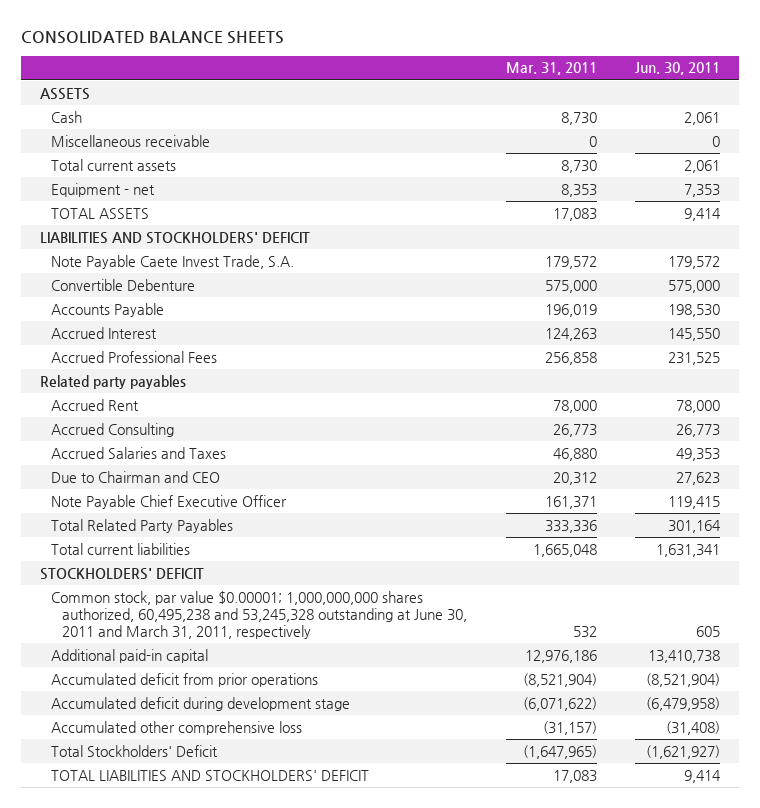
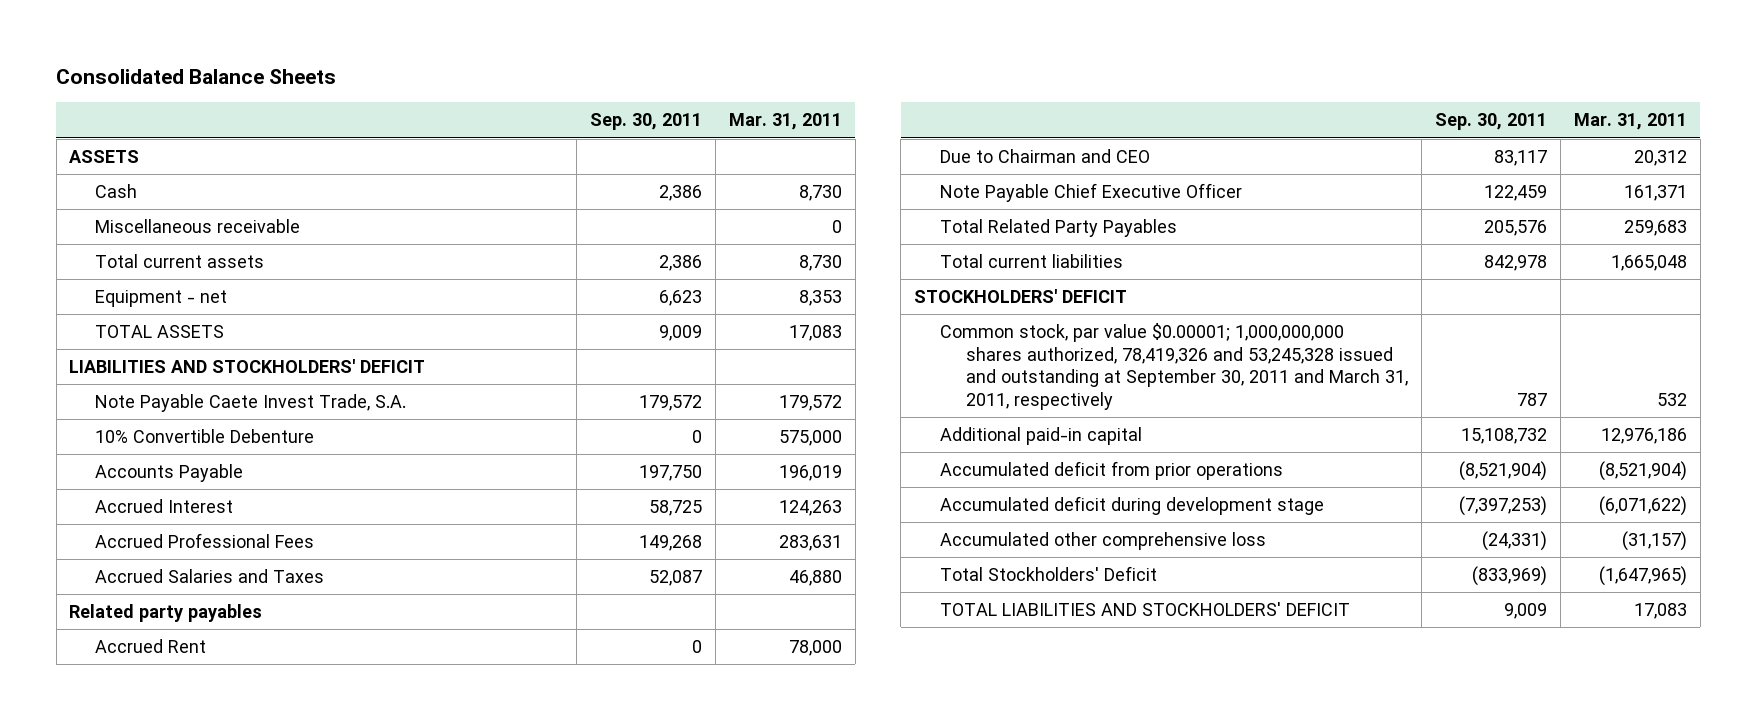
[20,30,284,44] CONSOLIDATED BALANCE SHEETS -> [56,69,337,85] Consolidated Balance Sheets
[634,62,720,76] Jun. 30, 2011 -> none
none -> [590,113,703,131] Sep. 30, 2011
[51,278,196,291] Convertible Debenture -> [95,429,315,444] 10% Convertible Debenture
[544,351,597,365] 256,858 -> [778,535,842,552] 283,631
[51,446,227,459] Accrued Salaries and Taxes -> [95,569,325,584] Accrued Salaries and Taxes
[51,422,175,437] Accrued Consulting -> none
[544,519,597,533] 333,336 -> [1623,220,1687,237] 259,683
[51,590,468,639] Common stock, par value $0.00001; 1,000,000,000 shares authorized, 60,495,238 and 53,245,328 outstanding at June 30, 2011 and March 31, 2011, respectively -> [940,323,1409,411] Common stock, par value $0.00001; 1,000,000,000 shares authorized, 78,419,326 and 53,245,328 issued and outstanding at September 30, 2011 and March 31, 2011, respectively

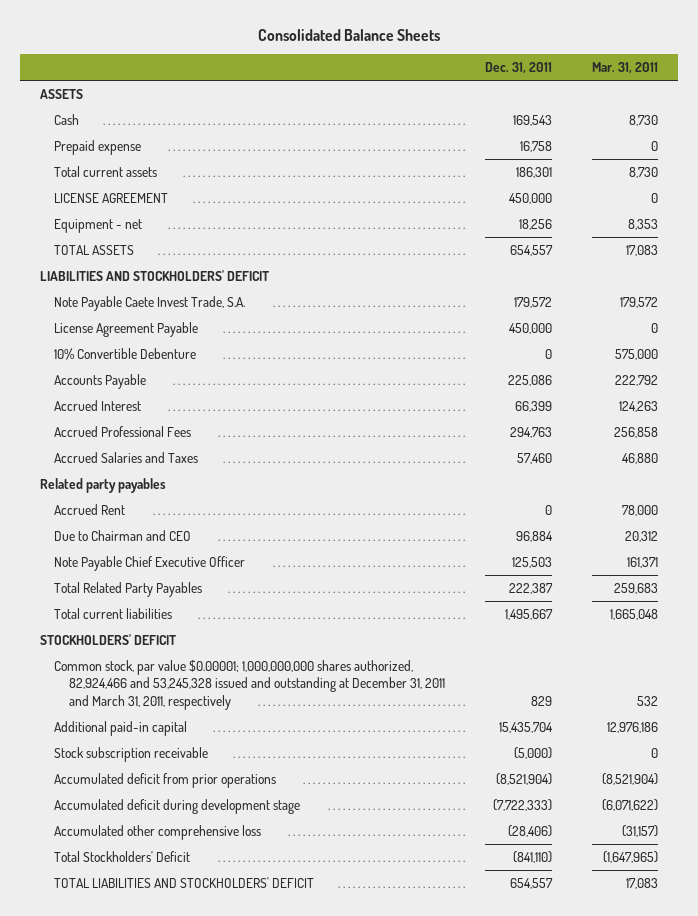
[590,113,703,131] Sep. 30, 2011 -> none
none -> [485,62,553,75] Dec. 31, 2011
[95,219,301,234] Miscellaneous receivable -> none
none -> [54,139,142,155] Prepaid expense
none -> [54,192,169,203] LICENSE AGREEMENT
none -> [54,321,199,337] License Agreement Payable
[778,465,842,482] 196,019 -> [615,374,659,386] 222,792
[778,535,842,552] 283,631 -> [614,426,659,438] 256,858
[940,323,1409,411] Common stock, par value $0.00001; 1,000,000,000 shares authorized, 78,419,326 and 53,245,328 issued and outstanding at September 30, 2011 and March 31, 2011, respectively -> [54,659,446,711] Common stock, par value $0.00001; 1,000,000,000 shares authorized, 82,924,466 and 53,245,328 issued and outstanding at December 31, 2011 and March 31, 2011, respectively
none -> [54,746,209,762] Stock subscription receivable

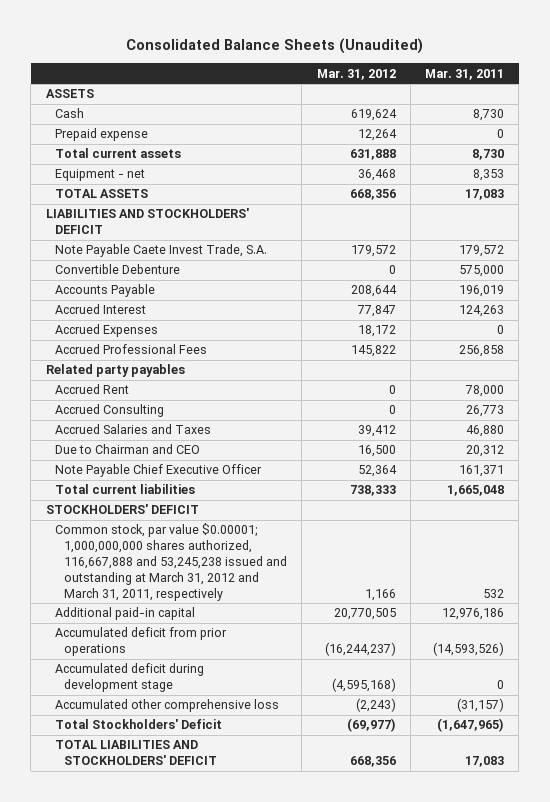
[257,28,440,41] Consolidated Balance Sheets -> [125,38,423,55] Consolidated Balance Sheets (Unaudited)
[485,62,553,75] Dec. 31, 2011 -> none
none -> [316,68,396,80] Mar. 31, 2012
[54,192,169,203] LICENSE AGREEMENT -> none
[54,321,199,337] License Agreement Payable -> none
[54,347,197,360] 10% Convertible Debenture -> [54,264,180,275] Convertible Debenture
[615,374,659,386] 222,792 -> [459,285,505,298] 196,019
none -> [54,324,158,338] Accrued Expenses
none -> [54,404,164,418] Accrued Consulting
[54,451,199,463] Accrued Salaries and Taxes -> [54,424,211,435] Accrued Salaries and Taxes
[54,581,203,597] Total Related Party Payables -> none
[54,659,446,711] Common stock, par value $0.00001; 1,000,000,000 shares authorized, 82,924,466 and 53,245,328 issued and outstanding at December 31, 2011 and March 31, 2011, respectively -> [54,523,288,601] Common stock, par value $0.00001; 1,000,000,000 shares authorized, 116,667,888 and 53,245,238 issued and outstanding at March 31, 2012 and March 31, 2011, respectively
[54,746,209,762] Stock subscription receivable -> none
[602,772,659,785] (8,521,904) -> [433,642,505,657] (14,593,526)
[602,798,659,811] (6,071,622) -> [497,680,505,690] 0

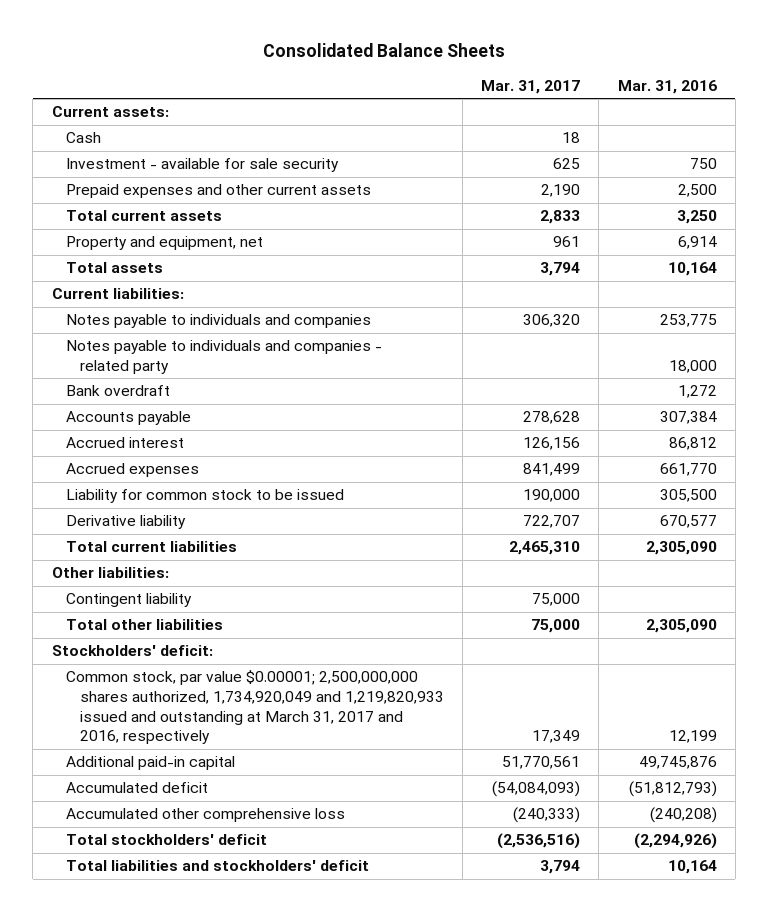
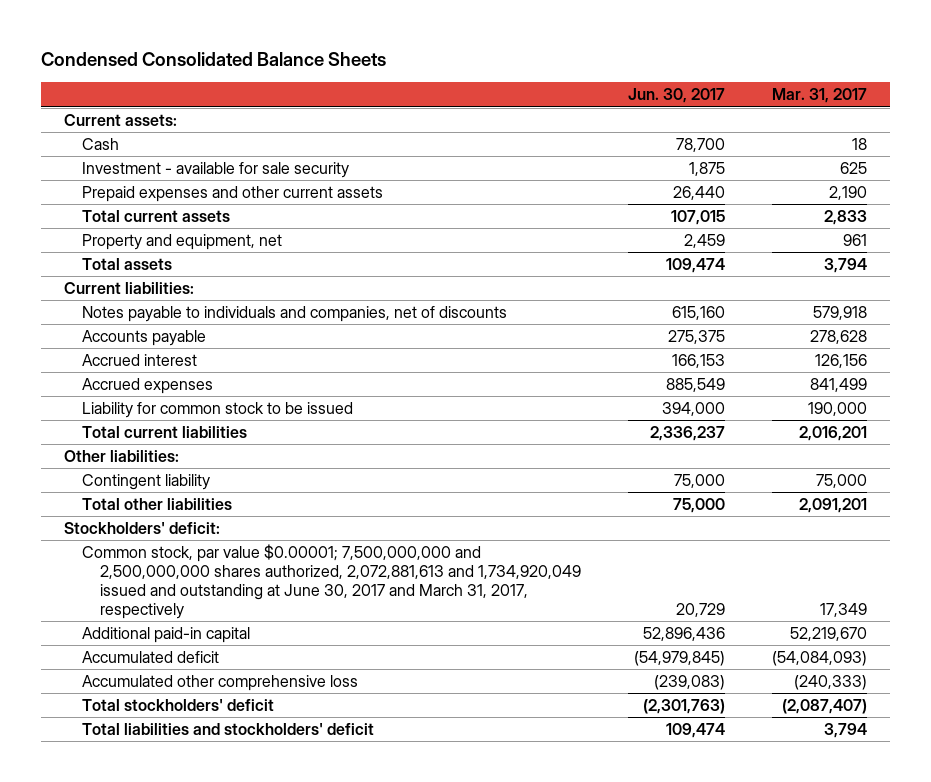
[263,42,506,57] Consolidated Balance Sheets -> [40,52,386,67] Condensed Consolidated Balance Sheets
[617,79,717,94] Mar. 31, 2016 -> none
none -> [628,88,726,104] Jun. 30, 2017
[65,340,382,375] Notes payable to individuals and companies - related party -> none
[65,385,170,397] Bank overdraft -> none
[65,314,371,329] Notes payable to individuals and companies -> [82,306,508,323] Notes payable to individuals and companies, net of discounts
[523,314,581,328] 306,320 -> [812,306,867,321] 579,918
[65,515,186,530] Derivative liability -> none
[509,541,581,556] 2,465,310 -> [798,426,867,442] 2,016,201
[531,619,581,634] 75,000 -> [798,498,867,514] 2,091,201
[65,670,445,745] Common stock, par value $0.00001; 2,500,000,000 shares authorized, 1,734,920,049 and 1,219,820,933 issued and outstanding at March 31, 2017 and 2016, respectively -> [82,544,582,619] Common stock, par value $0.00001; 7,500,000,000 and 2,500,000,000 shares authorized, 2,072,881,613 and 1,734,920,049 issued and outstanding at June 30, 2017 and March 31, 2017, respectively
[502,756,581,770] 51,770,561 -> [789,627,867,642] 52,219,670
[497,833,581,850] (2,536,516) -> [781,699,867,715] (2,087,407)

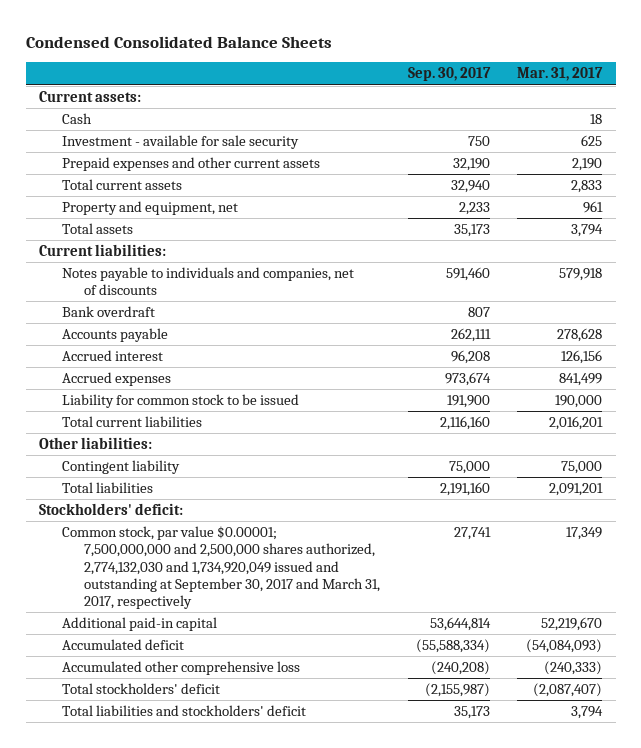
[628,88,726,104] Jun. 30, 2017 -> none
none -> [407,67,491,82] Sep. 30, 2017
none -> [61,305,155,317] Bank overdraft
[82,498,233,511] Total other liabilities -> [61,481,153,493] Total liabilities
[82,544,582,619] Common stock, par value $0.00001; 7,500,000,000 and 2,500,000,000 shares authorized, 2,072,881,613 and 1,734,920,049 issued and outstanding at June 30, 2017 and March 31, 2017, respectively -> [61,525,381,610] Common stock, par value $0.00001; 7,500,000,000 and 2,500,000 shares authorized, 2,774,132,030 and 1,734,920,049 issued and outstanding at September 30, 2017 and March 31, 2017, respectively

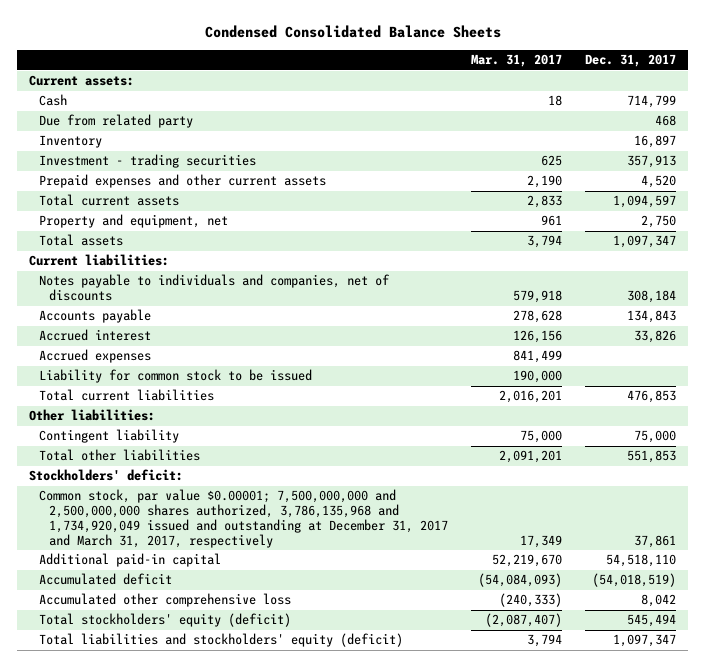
[407,67,491,82] Sep. 30, 2017 -> none
none -> [585,54,677,68] Dec. 31, 2017
none -> [39,114,194,129] Due from related party
none -> [39,135,103,149] Inventory
[61,134,299,149] Investment - available for sale security -> [39,154,257,169] Investment - trading securities
[61,305,155,317] Bank overdraft -> none
[61,481,153,493] Total liabilities -> [39,449,201,462] Total other liabilities
[61,525,381,610] Common stock, par value $0.00001; 7,500,000,000 and 2,500,000 shares authorized, 2,774,132,030 and 1,734,920,049 issued and outstanding at September 30, 2017 and March 31, 2017, respectively -> [39,489,449,548] Common stock, par value $0.00001; 7,500,000,000 and 2,500,000,000 shares authorized, 3,786,135,968 and 1,734,920,049 issued and outstanding at December 31, 2017 and March 31, 2017, respectively
[61,682,220,694] Total stockholders' deficit -> [39,613,292,628] Total stockholders' equity (deficit)
[61,704,306,716] Total liabilities and stockholders' deficit -> [39,633,404,648] Total liabilities and stockholders' equity (deficit)

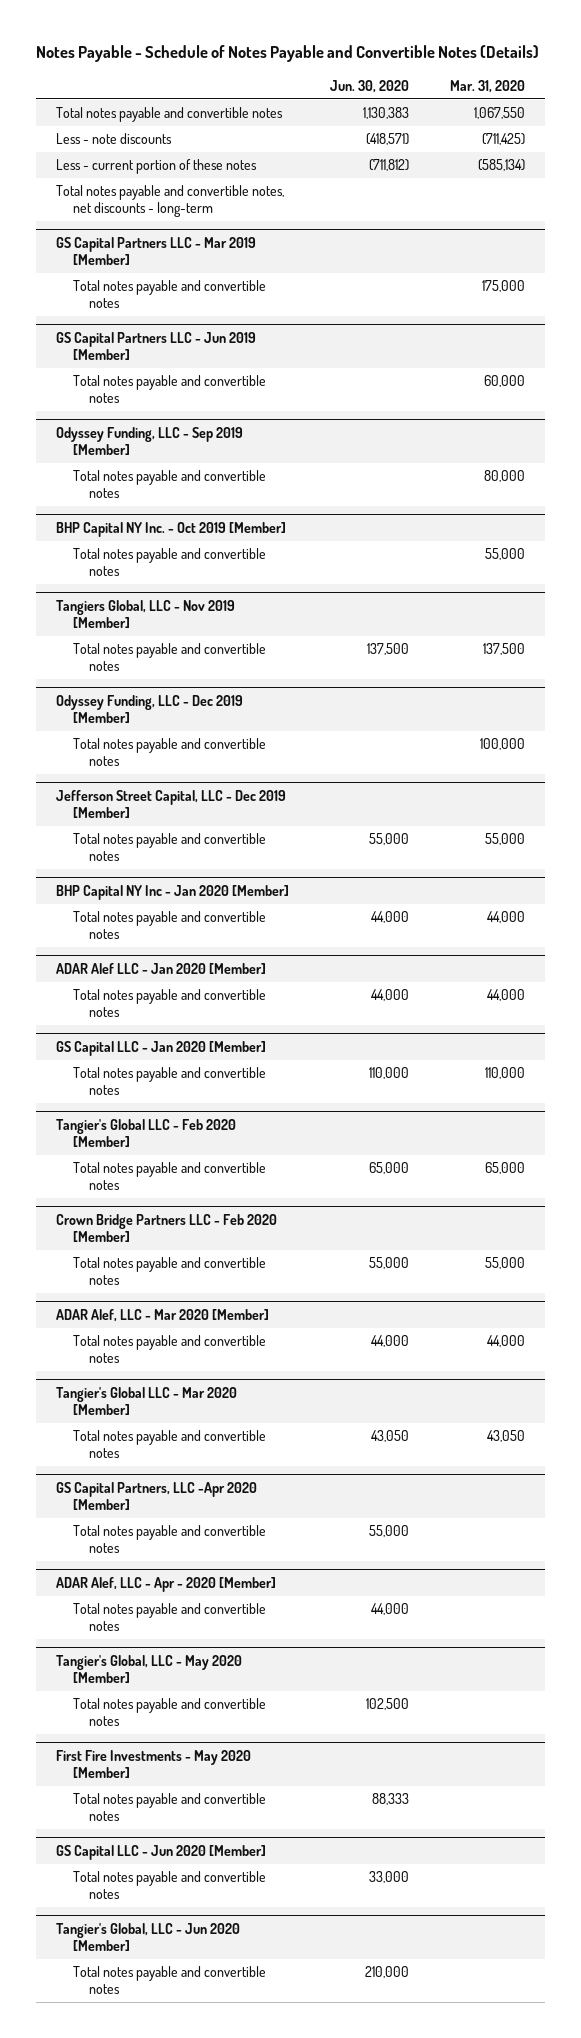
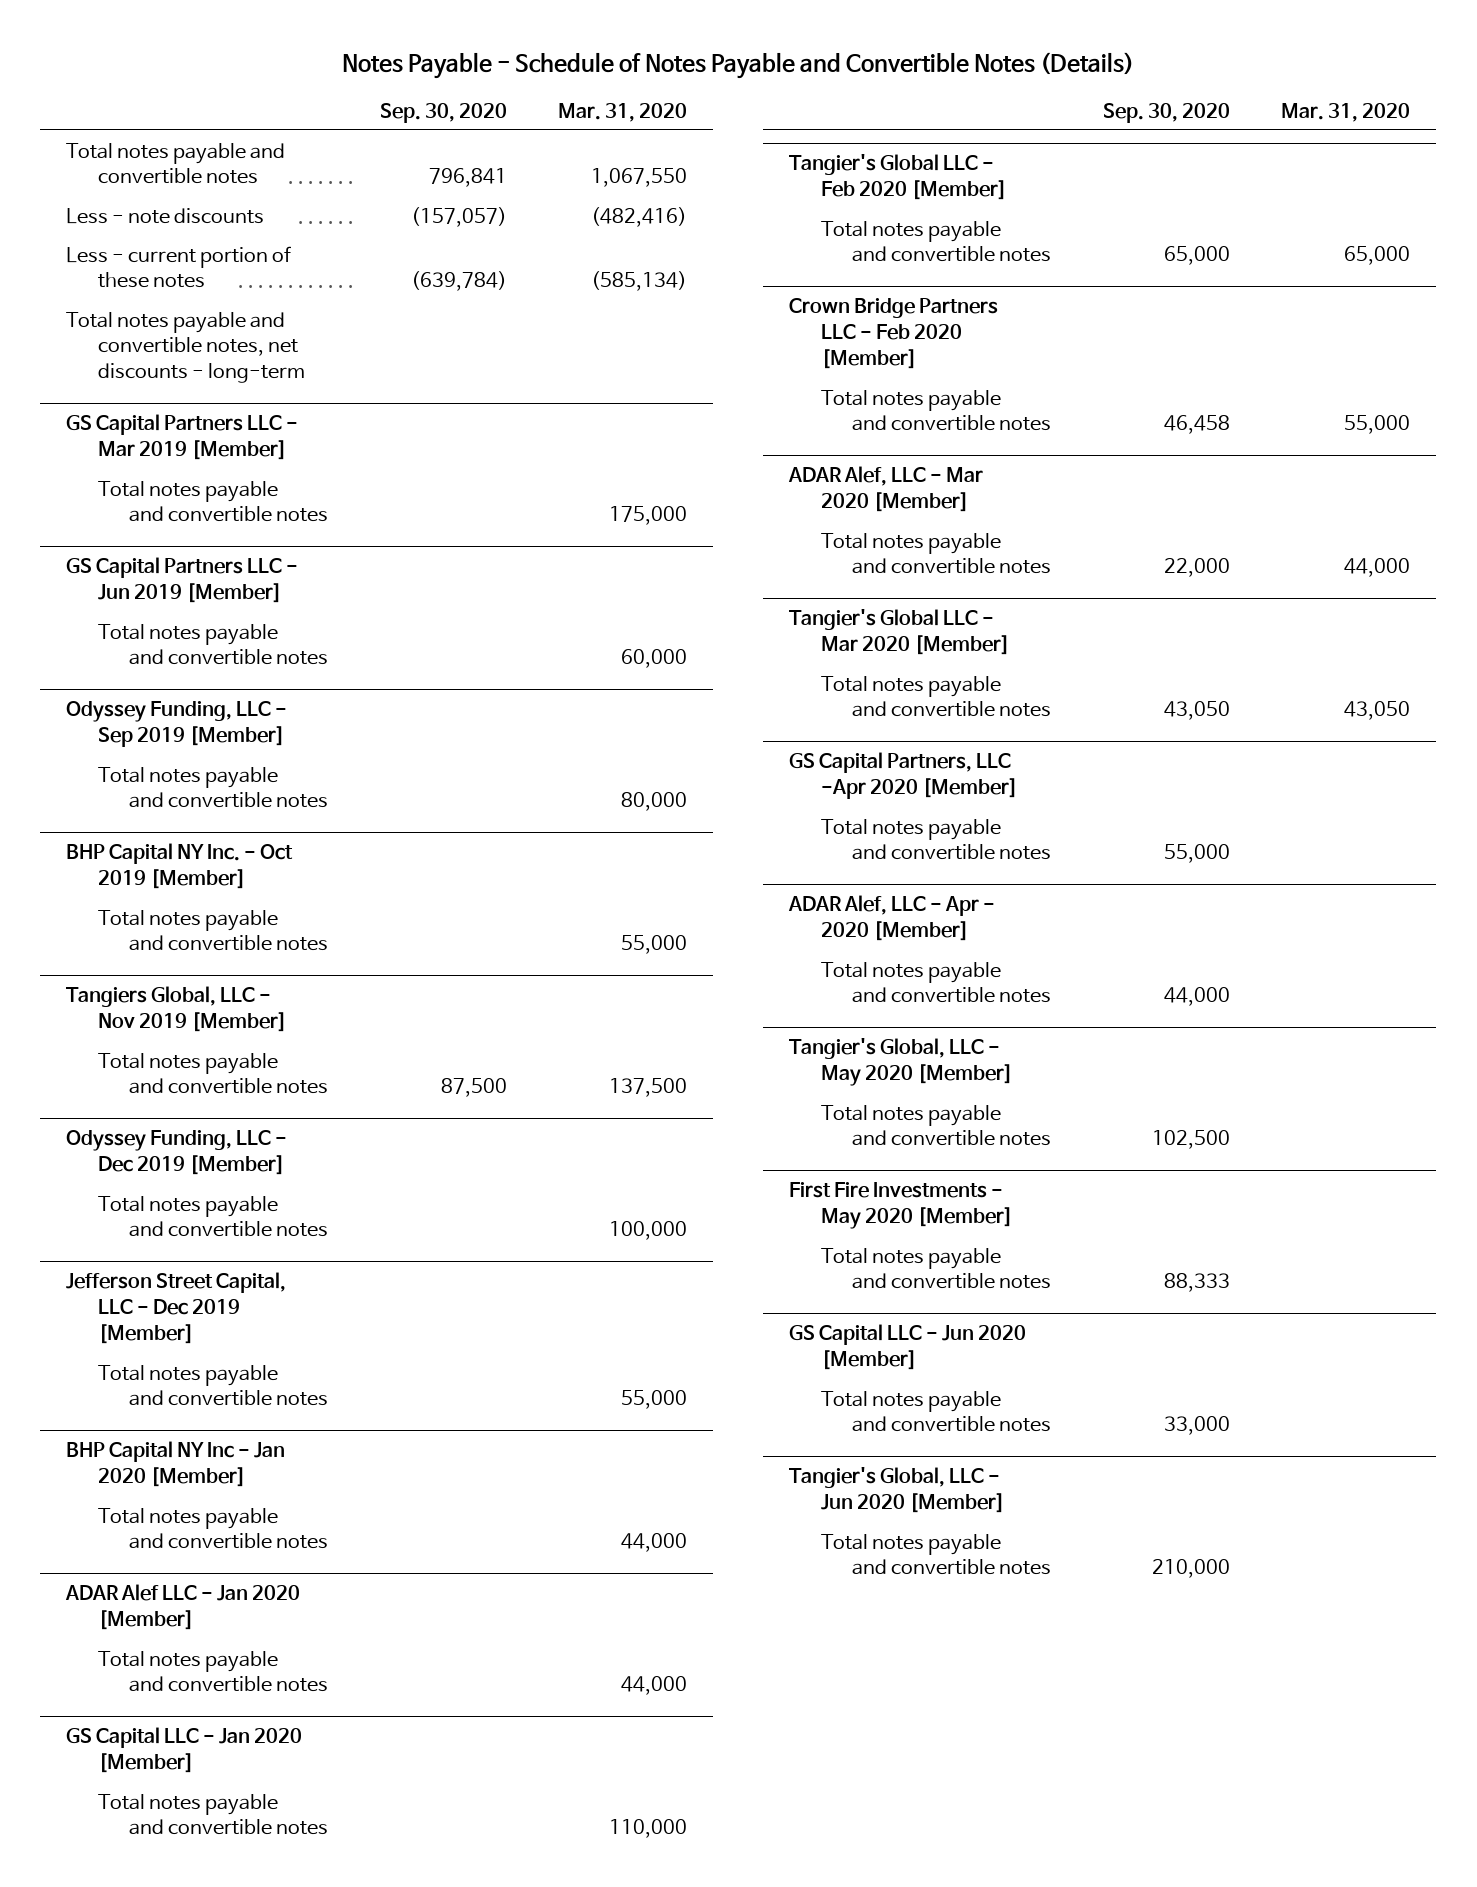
[329,79,409,93] Jun. 30, 2020 -> none
none -> [379,102,507,123] Sep. 30, 2020
[481,133,525,146] (711,425) -> [591,206,688,227] (482,416)

